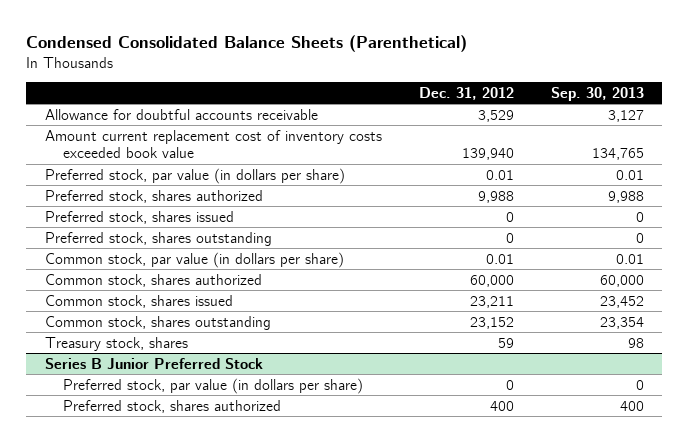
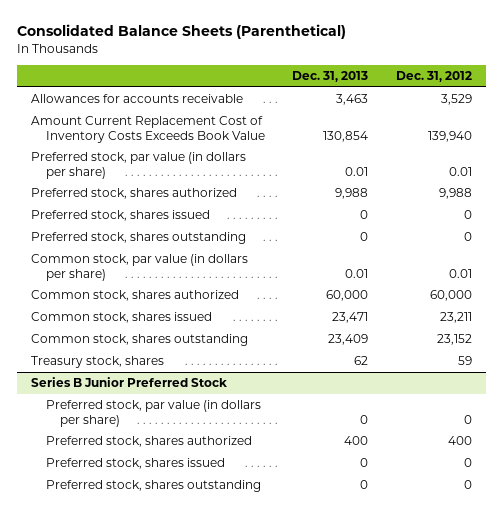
[26,35,468,53] Condensed Consolidated Balance Sheets (Parenthetical) -> [17,24,347,40] Consolidated Balance Sheets (Parenthetical)
[550,86,644,101] Sep. 30, 2013 -> none
none -> [292,71,369,83] Dec. 31, 2013
[44,108,318,120] Allowance for doubtful accounts receivable -> [31,94,244,104] Allowances for accounts receivable
[44,129,382,158] Amount current replacement cost of inventory costs exceeded book value -> [31,116,265,143] Amount Current Replacement Cost of Inventory Costs Exceeds Book Value
none -> [45,458,225,470] Preferred stock, shares issued
none -> [45,480,261,493] Preferred stock, shares outstanding

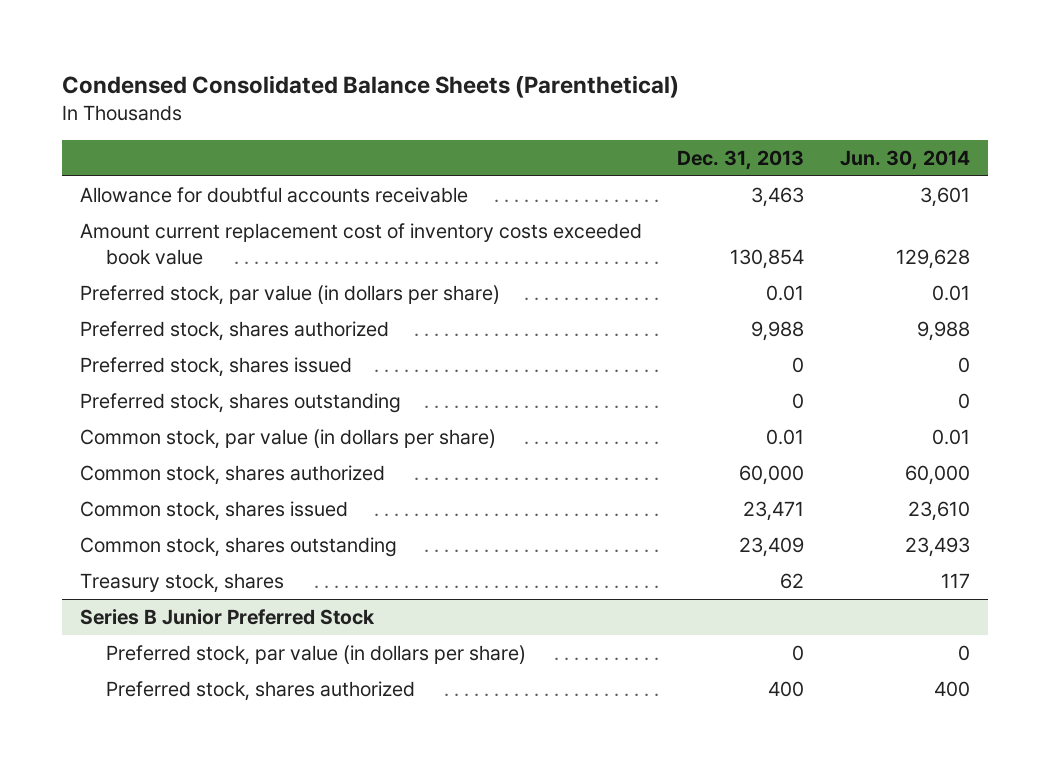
[17,24,347,40] Consolidated Balance Sheets (Parenthetical) -> [61,74,679,98] Condensed Consolidated Balance Sheets (Parenthetical)
[395,71,472,83] Dec. 31, 2012 -> none
none -> [839,149,970,170] Jun. 30, 2014
[31,94,244,104] Allowances for accounts receivable -> [79,187,468,204] Allowance for doubtful accounts receivable
[31,116,265,143] Amount Current Replacement Cost of Inventory Costs Exceeds Book Value -> [79,223,642,265] Amount current replacement cost of inventory costs exceeded book value
[45,458,225,470] Preferred stock, shares issued -> none
[45,480,261,493] Preferred stock, shares outstanding -> none

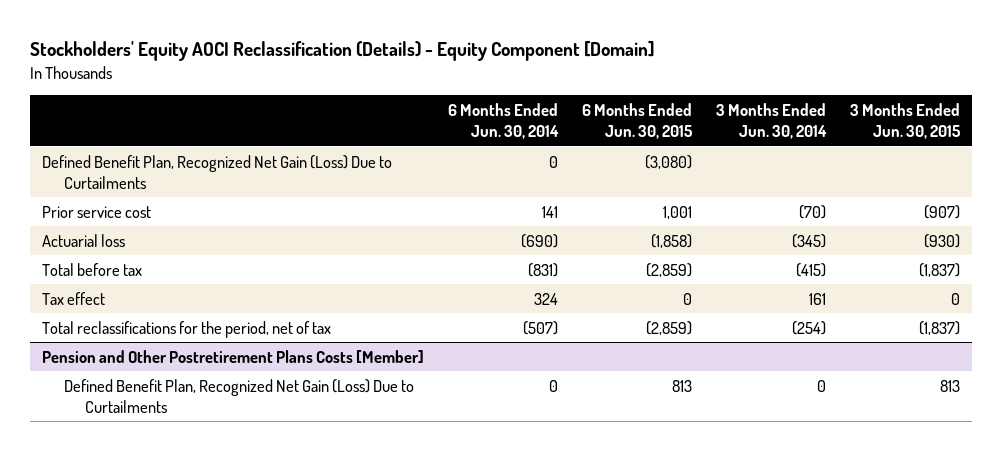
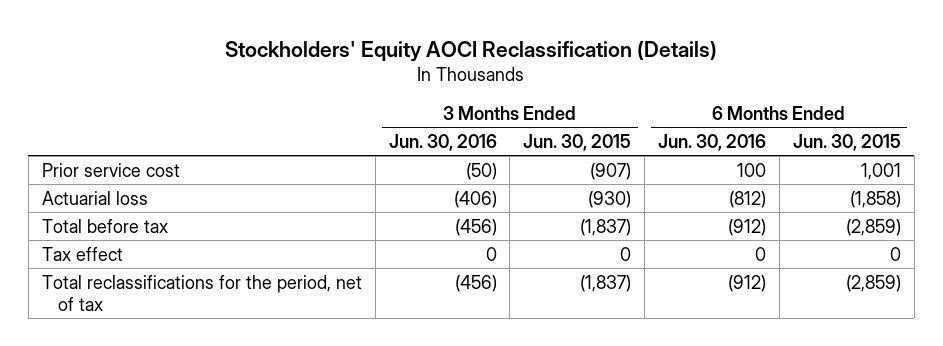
[30,41,656,62] Stockholders' Equity AOCI Reclassification (Details) - Equity Component [Domain] -> [225,39,718,62] Stockholders' Equity AOCI Reclassification (Details)
[448,102,560,140] 6 Months Ended Jun. 30, 2014 -> none
[716,102,828,140] 3 Months Ended Jun. 30, 2014 -> none
none -> [388,133,497,151] Jun. 30, 2016
none -> [657,133,766,151] Jun. 30, 2016
[42,154,393,189] Defined Benefit Plan, Recognized Net Gain (Loss) Due to Curtailments -> none
[42,349,425,363] Pension and Other Postretirement Plans Costs [Member] -> none
[63,378,414,413] Defined Benefit Plan, Recognized Net Gain (Loss) Due to Curtailments -> none

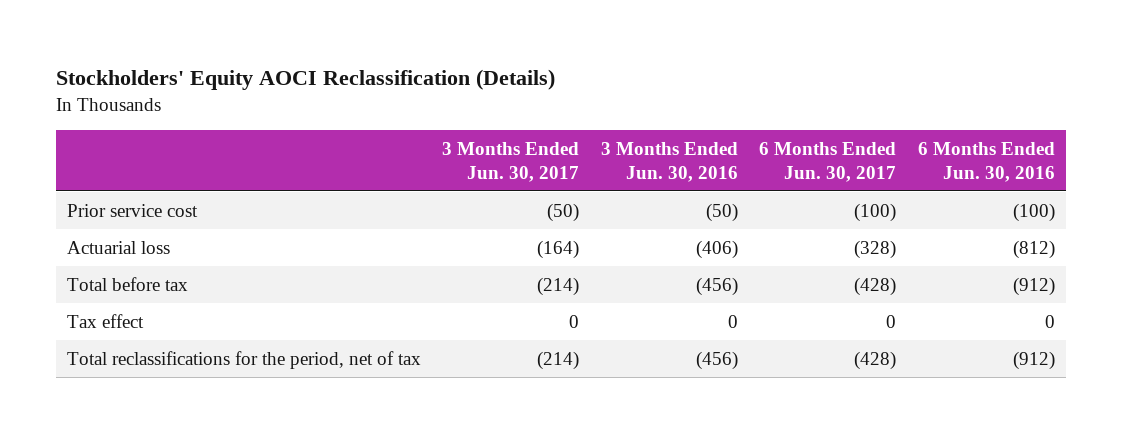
[523,133,632,151] Jun. 30, 2015 -> none
[792,133,901,151] Jun. 30, 2015 -> none
none -> [442,141,580,182] 3 Months Ended Jun. 30, 2017
none -> [759,141,897,182] 6 Months Ended Jun. 30, 2017
[736,162,766,177] 100 -> [1013,202,1056,222] (100)

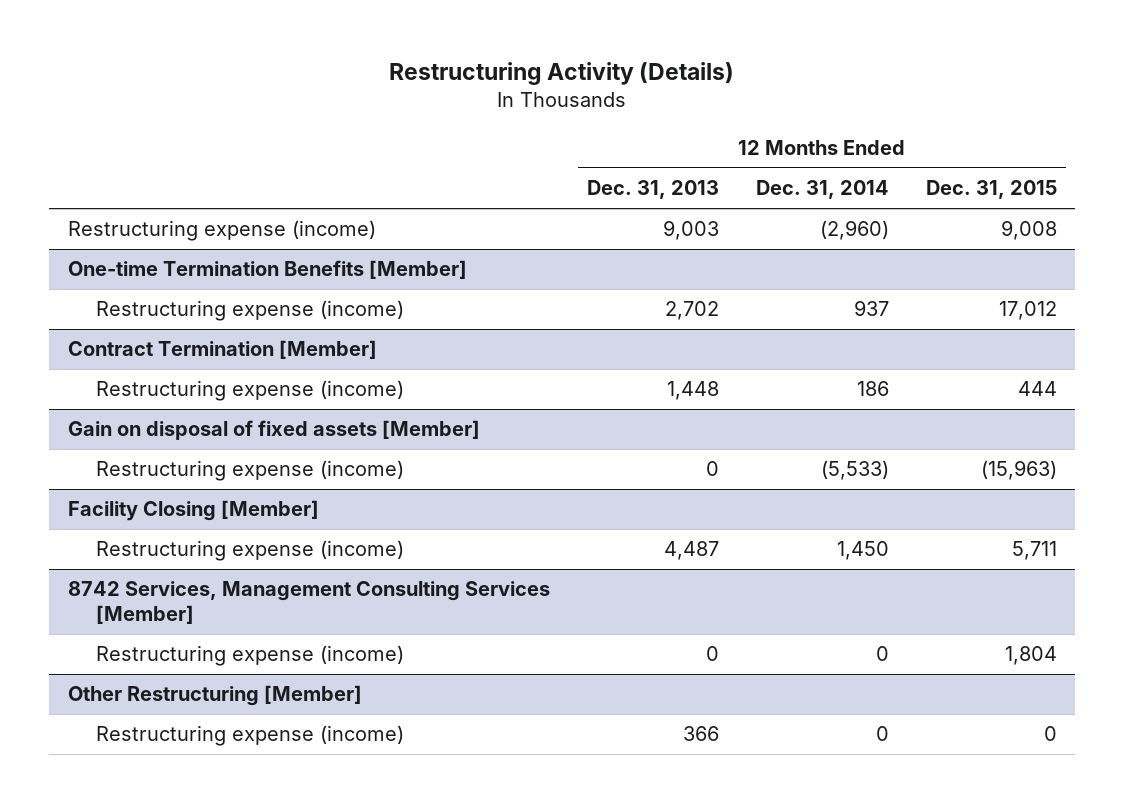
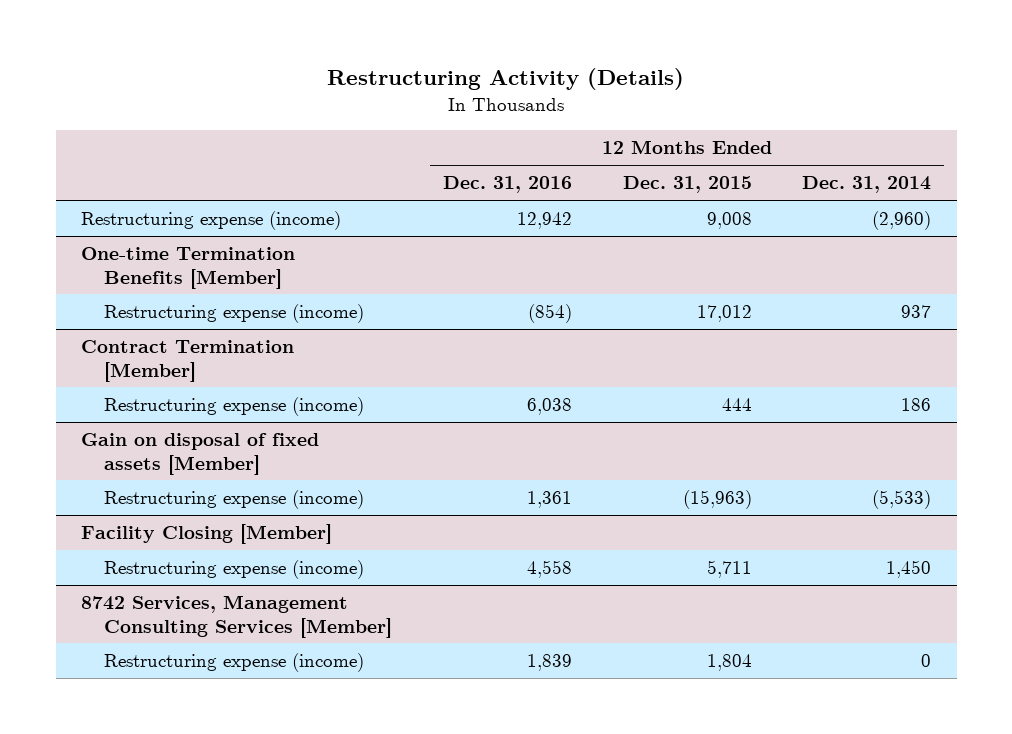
[586,180,719,200] Dec. 31, 2013 -> none
none -> [443,176,573,194] Dec. 31, 2016
[67,685,362,707] Other Restructuring [Member] -> none
[96,725,405,747] Restructuring expense (income) -> none

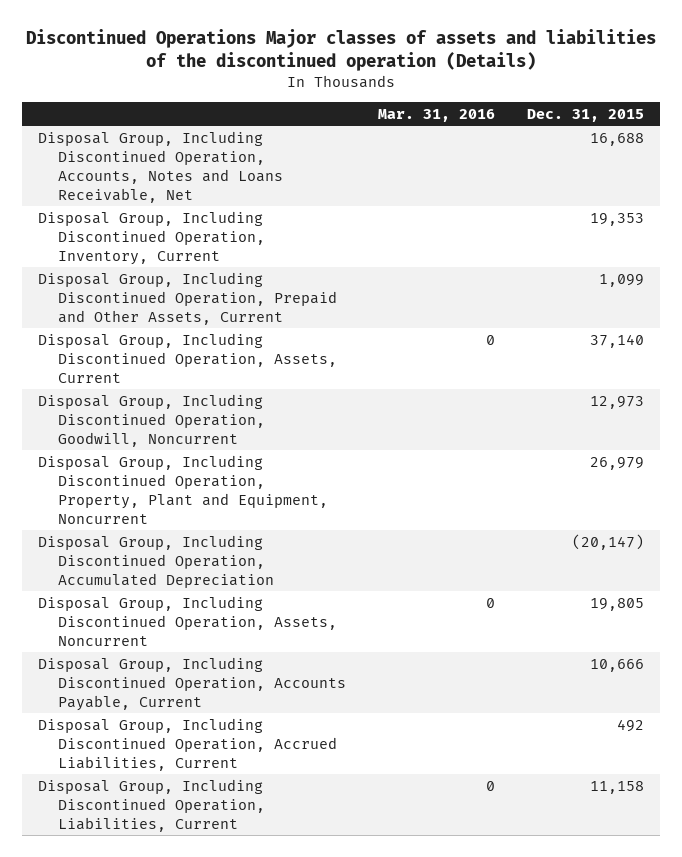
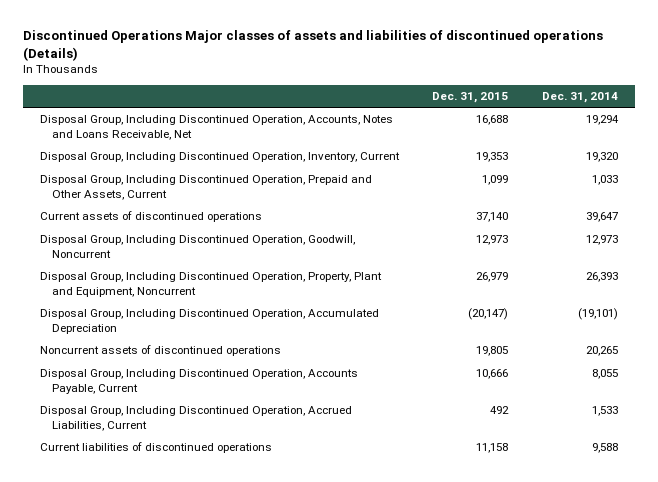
[25,29,656,72] Discontinued Operations Major classes of assets and liabilities of the discontinued operation (Details) -> [22,30,603,62] Discontinued Operations Major classes of assets and liabilities of discontinued operations (Details)
[377,108,495,122] Mar. 31, 2016 -> none
none -> [542,92,619,104] Dec. 31, 2014
[37,332,337,383] Disposal Group, Including Discontinued Operation, Assets, Current -> [39,211,262,223] Current assets of discontinued operations
[37,595,337,646] Disposal Group, Including Discontinued Operation, Assets, Noncurrent -> [39,345,281,357] Noncurrent assets of discontinued operations
[37,778,265,832] Disposal Group, Including Discontinued Operation, Liabilities, Current -> [39,442,272,454] Current liabilities of discontinued operations

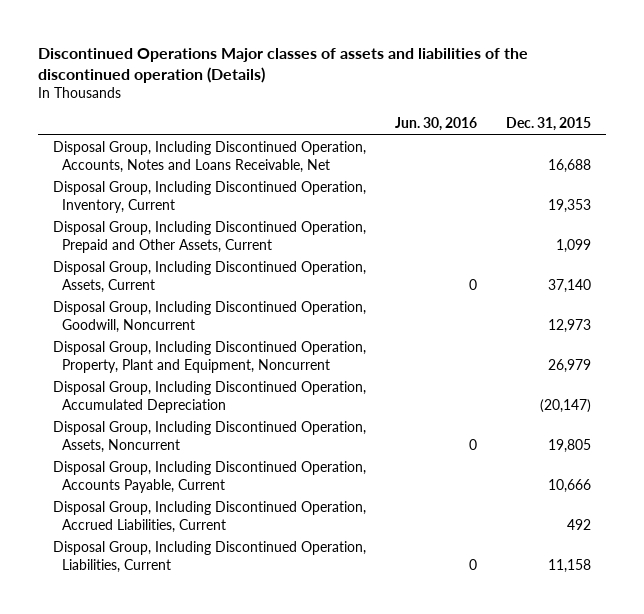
[22,30,603,62] Discontinued Operations Major classes of assets and liabilities of discontinued operations (Details) -> [38,48,529,84] Discontinued Operations Major classes of assets and liabilities of the discontinued operation (Details)
[542,92,619,104] Dec. 31, 2014 -> none
none -> [394,117,477,132] Jun. 30, 2016
[39,211,262,223] Current assets of discontinued operations -> [52,261,366,293] Disposal Group, Including Discontinued Operation, Assets, Current
[39,345,281,357] Noncurrent assets of discontinued operations -> [52,421,366,453] Disposal Group, Including Discontinued Operation, Assets, Noncurrent
[39,442,272,454] Current liabilities of discontinued operations -> [52,541,366,573] Disposal Group, Including Discontinued Operation, Liabilities, Current

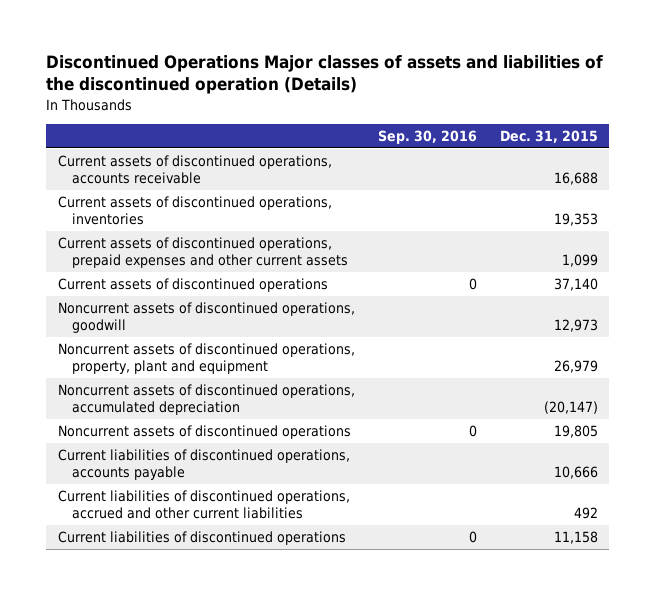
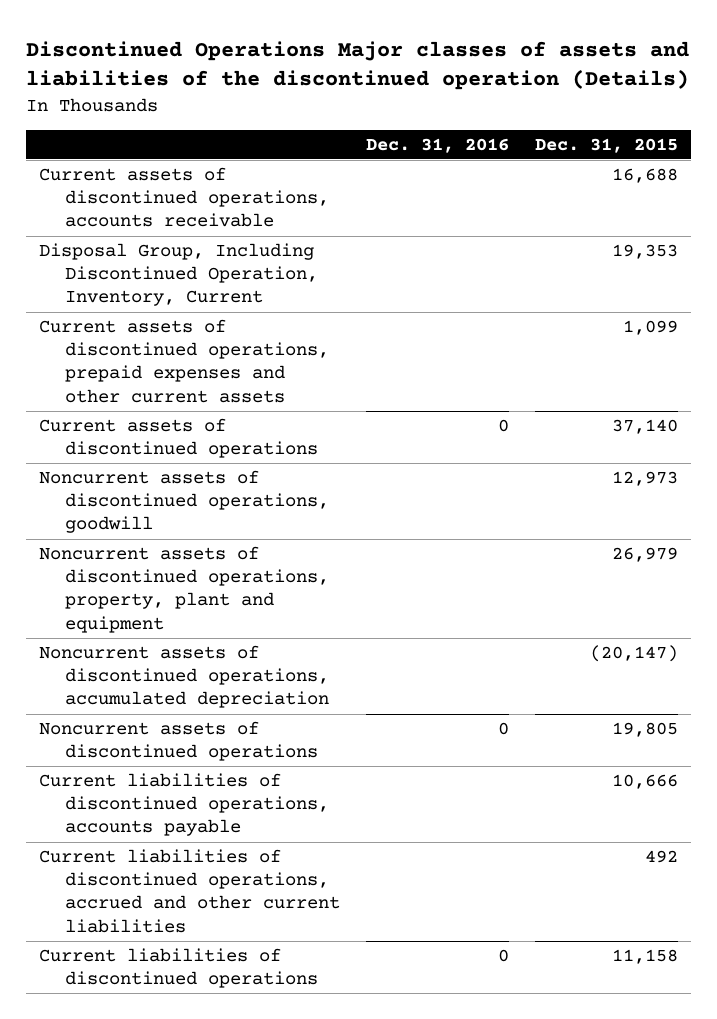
[377,129,477,144] Sep. 30, 2016 -> none
none -> [365,137,509,153] Dec. 31, 2016
[57,196,332,226] Current assets of discontinued operations, inventories -> [38,243,319,307] Disposal Group, Including Discontinued Operation, Inventory, Current

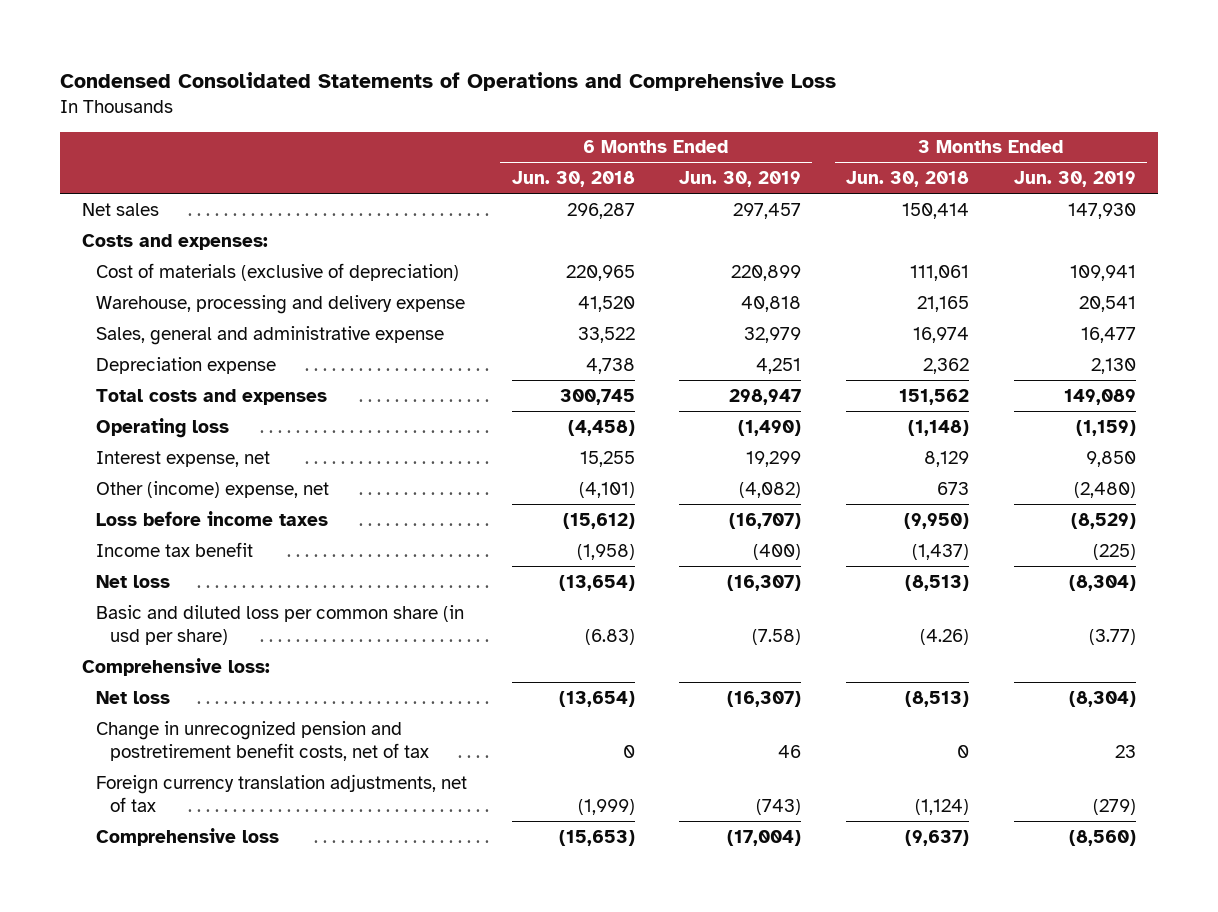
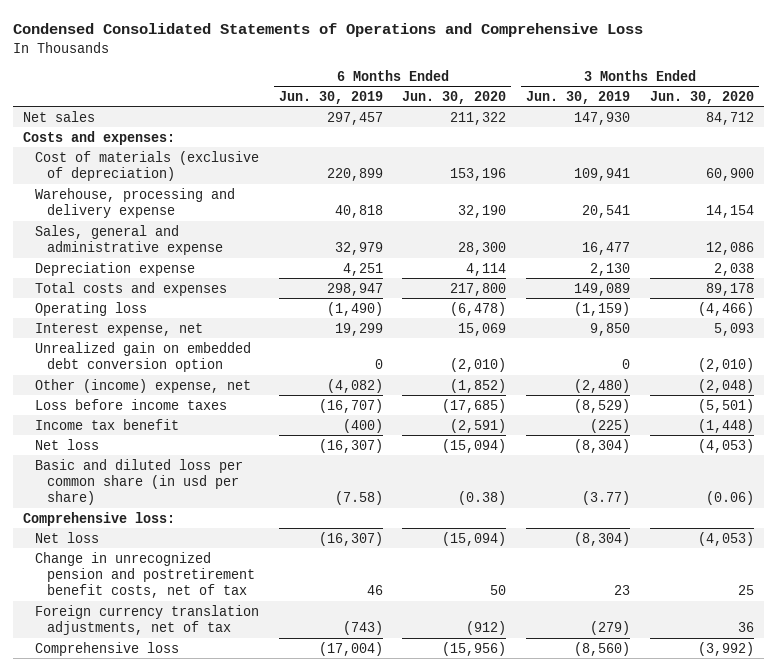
[511,171,635,188] Jun. 30, 2018 -> none
[845,171,969,188] Jun. 30, 2018 -> none
none -> [402,90,507,104] Jun. 30, 2020
none -> [650,90,755,104] Jun. 30, 2020
none -> [34,341,251,372] Unrealized gain on embedded debt conversion option

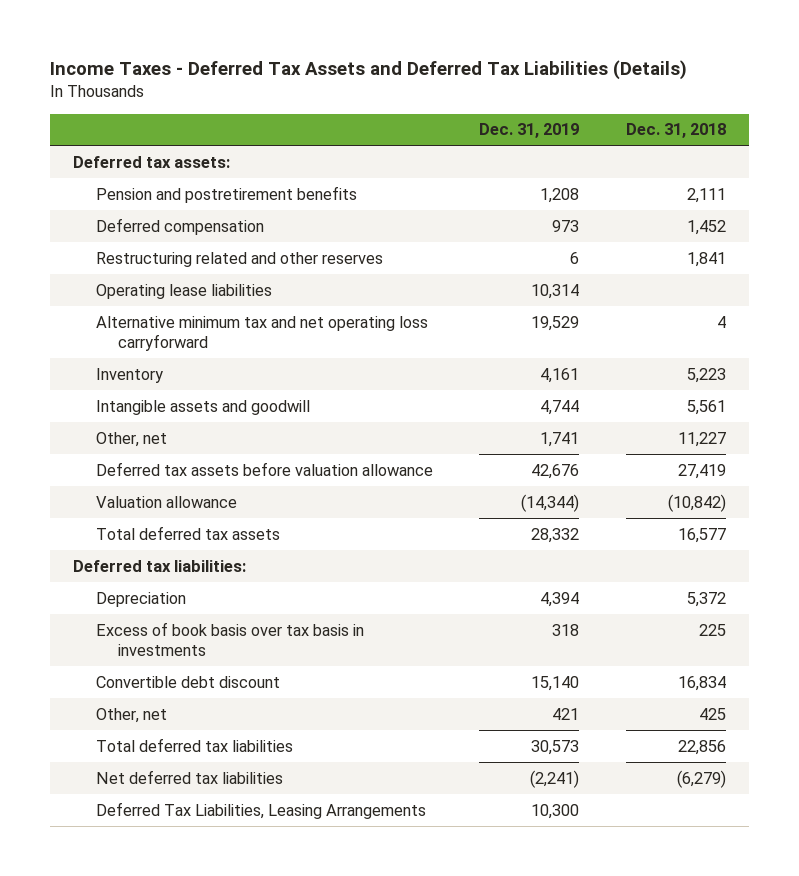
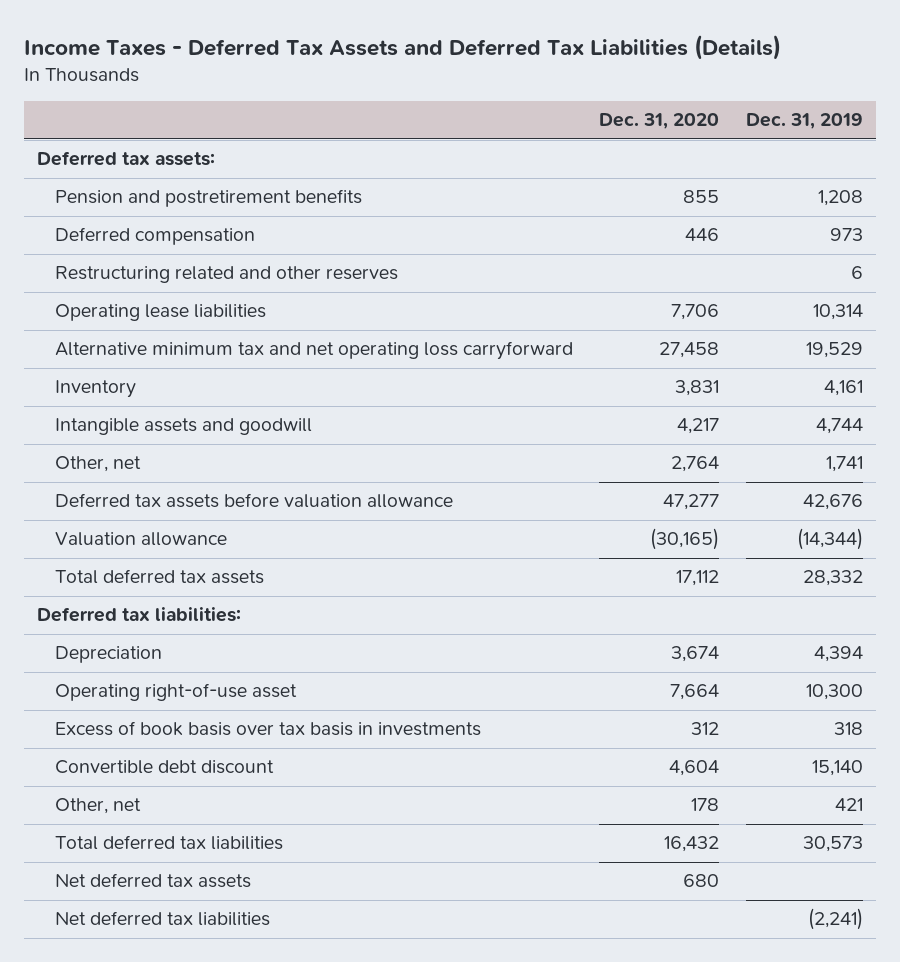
[625,123,726,139] Dec. 31, 2018 -> none
none -> [599,113,720,130] Dec. 31, 2020
none -> [54,683,297,702] Operating right-of-use asset
none -> [54,873,251,889] Net deferred tax assets
[95,801,426,819] Deferred Tax Liabilities, Leasing Arrangements -> none

